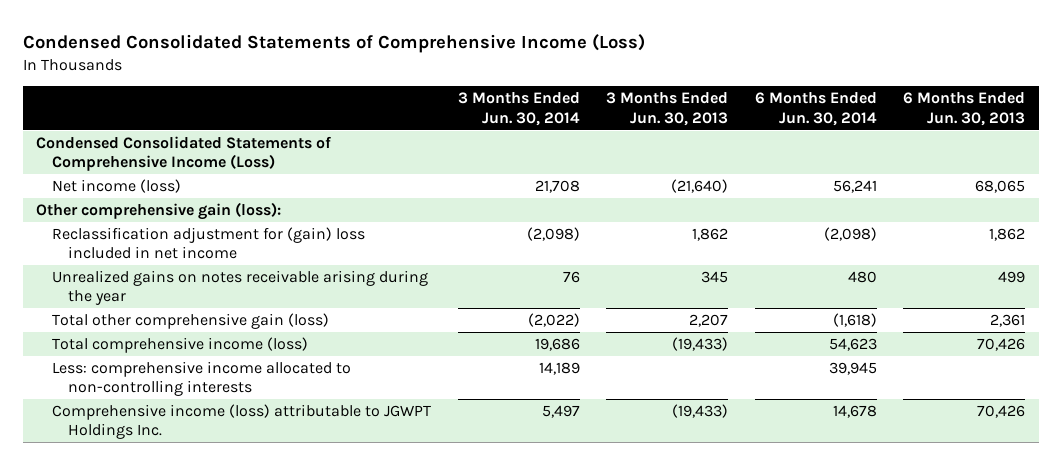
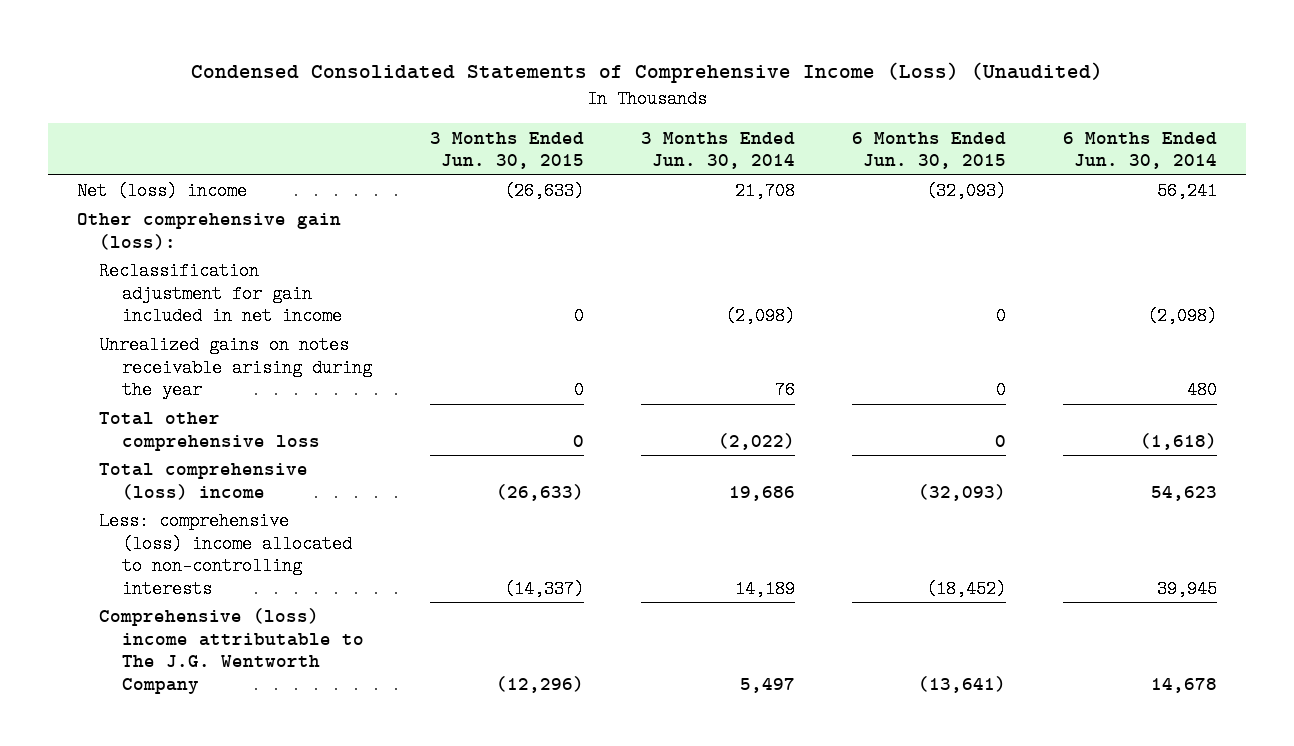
[23,34,646,54] Condensed Consolidated Statements of Comprehensive Income (Loss) -> [190,61,1103,83] Condensed Consolidated Statements of Comprehensive Income (Loss) (Unaudited)
[606,92,729,126] 3 Months Ended Jun. 30, 2013 -> none
[903,92,1026,126] 6 Months Ended Jun. 30, 2013 -> none
none -> [429,131,584,170] 3 Months Ended Jun. 30, 2015
none -> [852,131,1007,170] 6 Months Ended Jun. 30, 2015
[36,136,332,172] Condensed Consolidated Statements of Comprehensive Income (Loss) -> none
[51,179,181,194] Net income (loss) -> [76,182,247,201] Net (loss) income
[51,227,365,260] Reclassification adjustment for (gain) loss included in net income -> [99,262,343,326] Reclassification adjustment for gain included in net income
[51,313,329,330] Total other comprehensive gain (loss) -> [99,412,321,451] Total other comprehensive loss
[51,337,308,354] Total comprehensive income (loss) -> [99,463,309,500] Total comprehensive (loss) income
[51,361,351,397] Less: comprehensive income allocated to non-controlling interests -> [99,512,353,598] Less: comprehensive (loss) income allocated to non-controlling interests
[51,404,431,440] Comprehensive income (loss) attributable to JGWPT Holdings Inc. -> [99,608,365,694] Comprehensive (loss) income attributable to The J.G. Wentworth Company

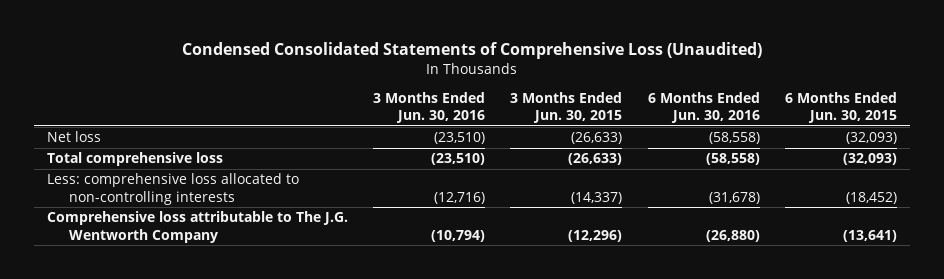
[190,61,1103,83] Condensed Consolidated Statements of Comprehensive Income (Loss) (Unaudited) -> [181,42,762,60] Condensed Consolidated Statements of Comprehensive Loss (Unaudited)
[640,131,795,170] 3 Months Ended Jun. 30, 2014 -> none
[1063,131,1218,170] 6 Months Ended Jun. 30, 2014 -> none
none -> [373,92,486,124] 3 Months Ended Jun. 30, 2016
none -> [647,92,760,124] 6 Months Ended Jun. 30, 2016
[76,213,341,250] Other comprehensive gain (loss): -> none
[99,262,343,326] Reclassification adjustment for gain included in net income -> none
[99,336,373,400] Unrealized gains on notes receivable arising during the year -> none
[99,412,321,451] Total other comprehensive loss -> none
[76,182,247,201] Net (loss) income -> [46,131,101,143] Net loss
[99,463,309,500] Total comprehensive (loss) income -> [46,152,223,167] Total comprehensive loss
[99,512,353,598] Less: comprehensive (loss) income allocated to non-controlling interests -> [46,173,299,205] Less: comprehensive loss allocated to non-controlling interests
[99,608,365,694] Comprehensive (loss) income attributable to The J.G. Wentworth Company -> [46,211,348,243] Comprehensive loss attributable to The J.G. Wentworth Company

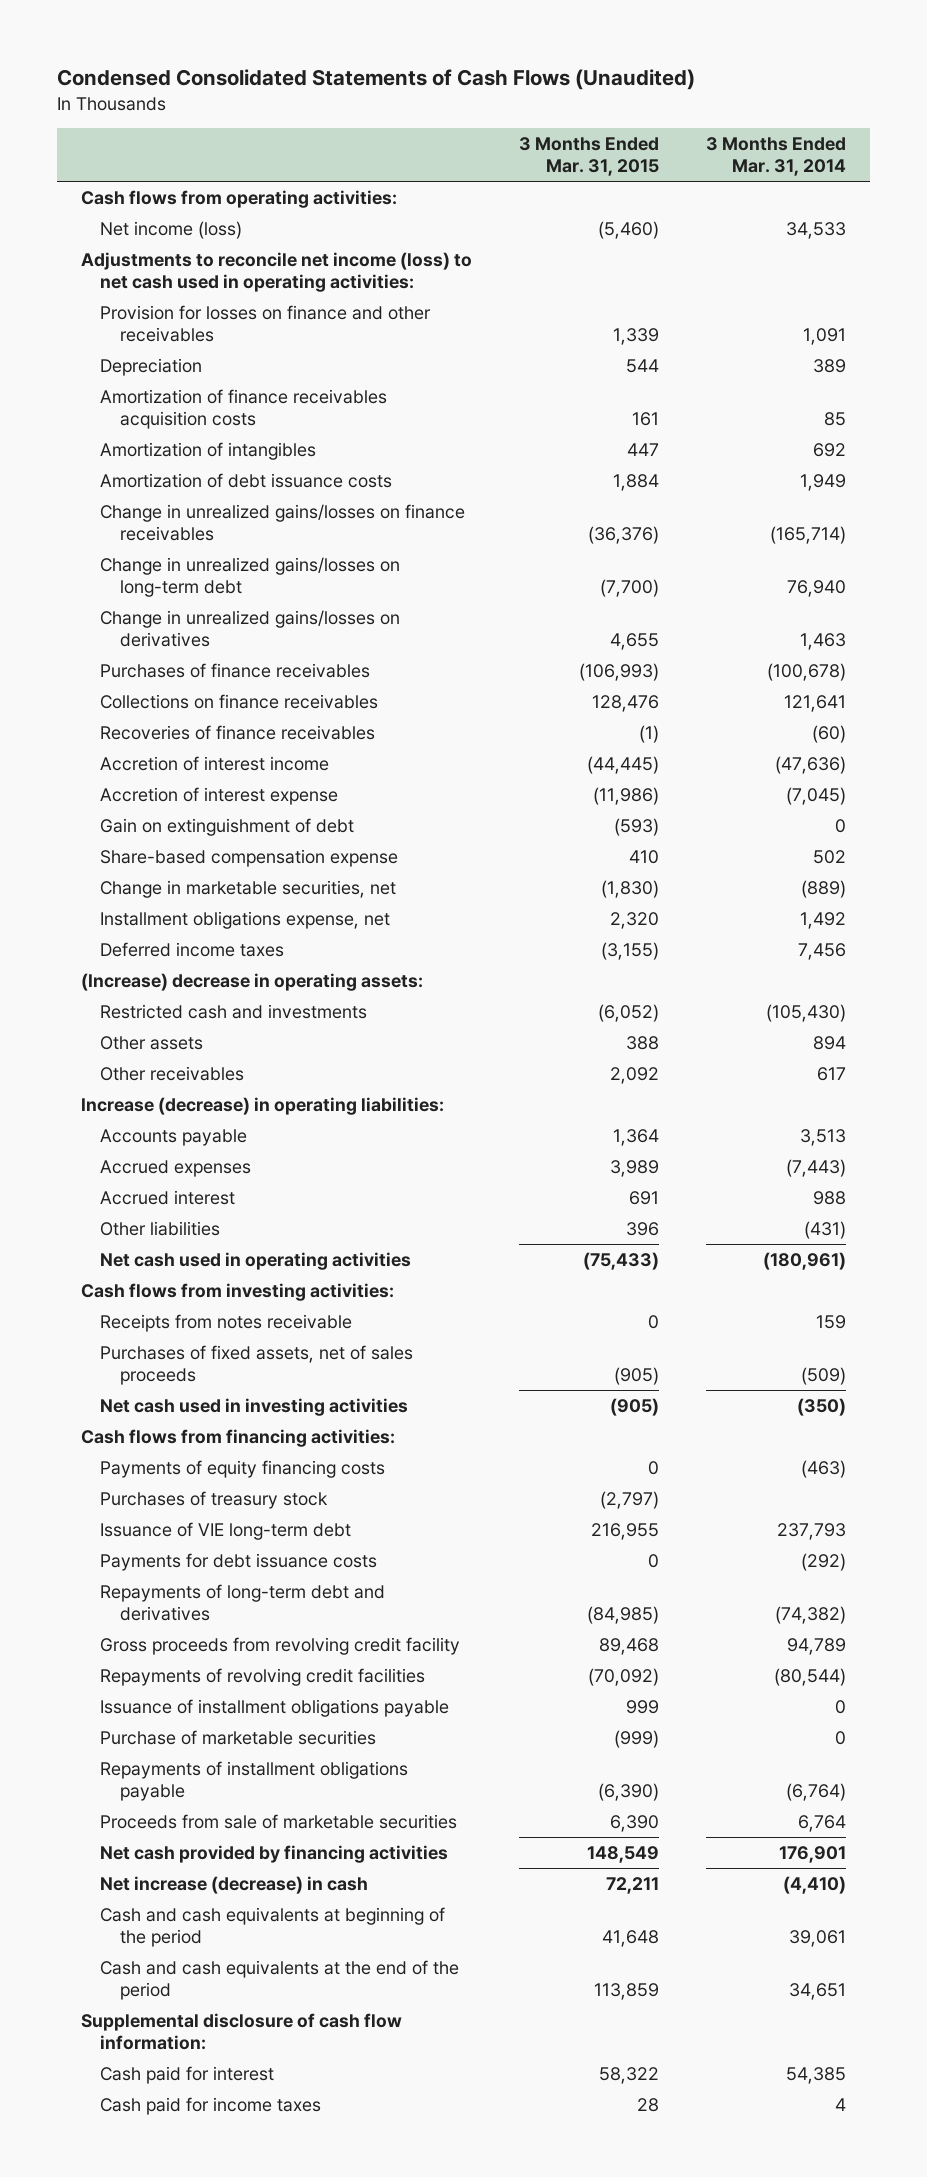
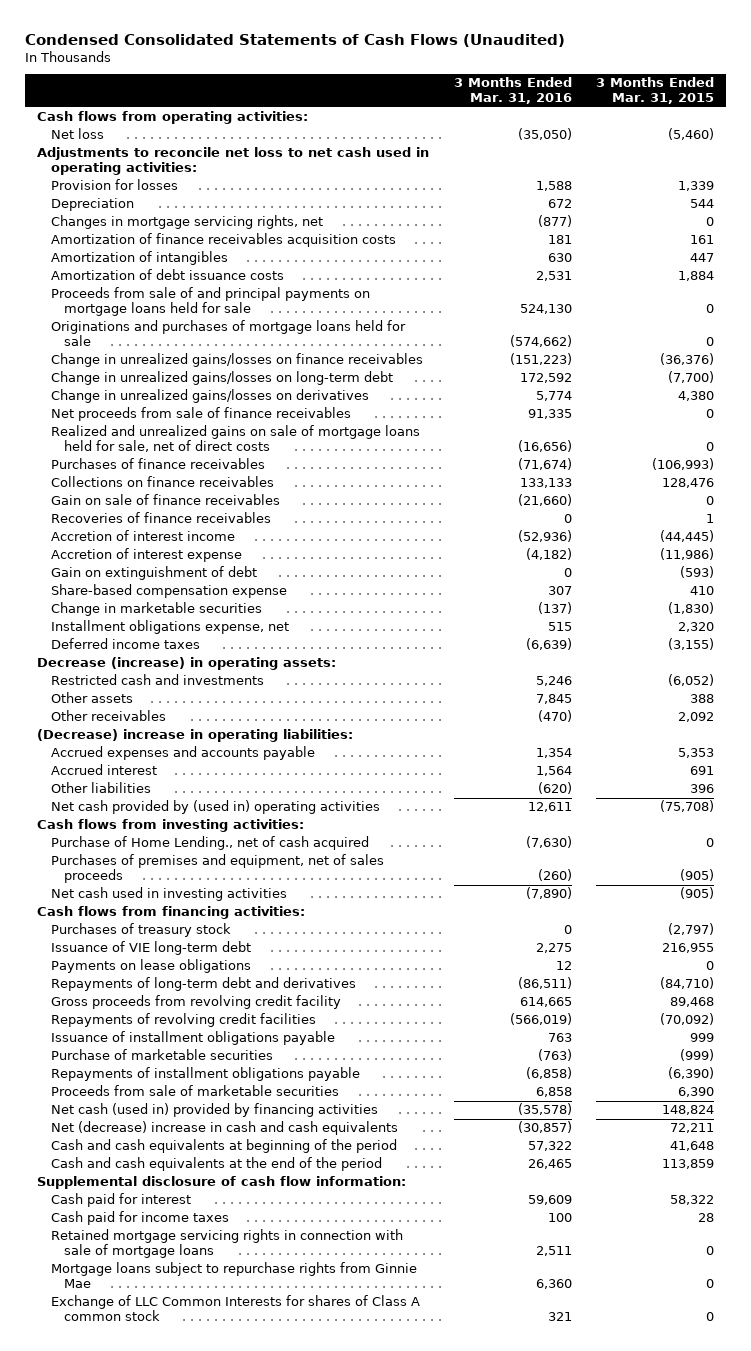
[706,137,847,177] 3 Months Ended Mar. 31, 2014 -> none
none -> [453,77,572,105] 3 Months Ended Mar. 31, 2016
[100,221,243,240] Net income (loss) -> [50,128,104,140] Net loss
[80,252,472,293] Adjustments to reconcile net income (loss) to net cash used in operating activities: -> [37,147,430,176] Adjustments to reconcile net loss to net cash used in operating activities:
[100,305,432,343] Provision for losses on finance and other receivables -> [50,179,178,191] Provision for losses
none -> [50,215,323,230] Changes in mortgage servicing rights, net
none -> [50,287,370,317] Proceeds from sale of and principal payments on mortgage loans held for sale
none -> [50,320,406,347] Originations and purchases of mortgage loans held for sale
[610,633,660,651] 4,655 -> [677,391,714,402] 4,380
none -> [50,407,351,422] Net proceeds from sale of finance receivables
none -> [50,425,420,453] Realized and unrealized gains on sale of mortgage loans held for sale, net of direct costs
none -> [50,494,280,506] Gain on sale of finance receivables
[639,725,660,744] (1) -> [705,514,714,524] 1
[100,880,397,899] Change in marketable securities, net -> [50,602,262,617] Change in marketable securities
[80,973,423,992] (Increase) decrease in operating assets: -> [37,657,337,671] Decrease (increase) in operating assets:
[100,1129,248,1147] Accounts payable -> none
[80,1097,444,1116] Increase (decrease) in operating liabilities: -> [37,729,354,743] (Decrease) increase in operating liabilities:
[100,1160,252,1178] Accrued expenses -> [50,746,315,761] Accrued expenses and accounts payable
[610,1160,660,1178] 3,989 -> [677,748,714,759] 5,353
[100,1252,412,1271] Net cash used in operating activities -> [50,800,380,815] Net cash provided by (used in) operating activities
[583,1252,660,1271] (75,433) -> [659,800,714,813] (75,708)
[100,1314,353,1333] Receipts from notes receivable -> none
none -> [50,836,369,851] Purchase of Home Lending., net of cash acquired
[100,1345,414,1386] Purchases of fixed assets, net of sales proceeds -> [50,854,384,884] Purchases of premises and equipment, net of sales proceeds
[100,1460,386,1479] Payments of equity financing costs -> none
[100,1553,378,1572] Payments for debt issuance costs -> none
none -> [50,959,251,974] Payments on lease obligations
[587,1606,660,1625] (84,985) -> [659,977,714,990] (84,710)
[100,1845,449,1864] Net cash provided by financing activities -> [50,1103,378,1118] Net cash (used in) provided by financing activities
[587,1846,660,1864] 148,549 -> [661,1105,714,1116] 148,824
[100,1876,369,1895] Net increase (decrease) in cash -> [50,1121,398,1136] Net (decrease) increase in cash and cash equivalents
none -> [50,1229,403,1259] Retained mortgage servicing rights in connection with sale of mortgage loans
none -> [50,1262,417,1289] Mortgage loans subject to repurchase rights from Ginnie Mae
none -> [50,1295,420,1322] Exchange of LLC Common Interests for shares of Class A common stock

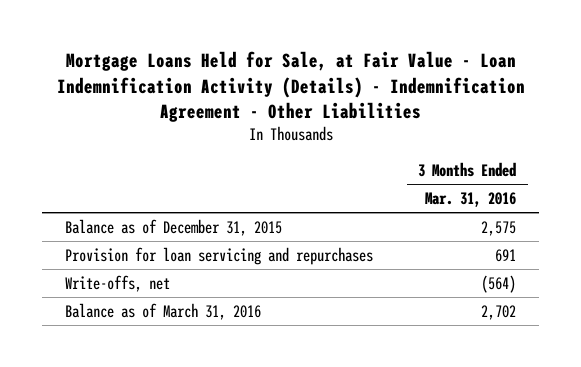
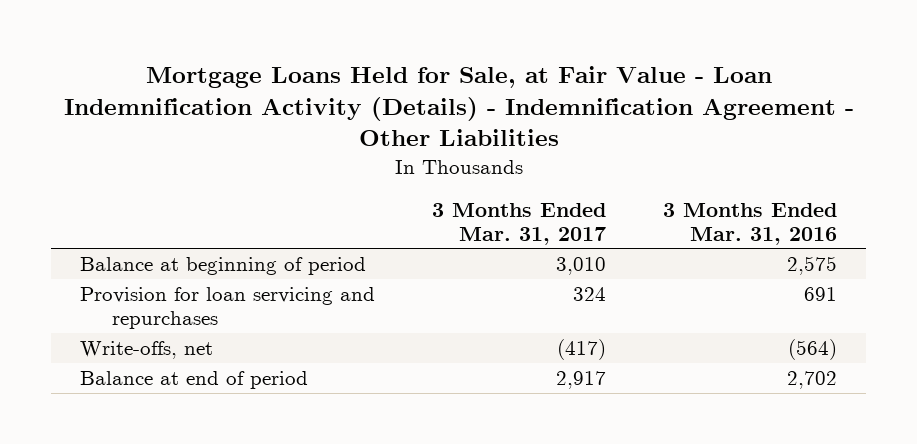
none -> [432,202,607,245] 3 Months Ended Mar. 31, 2017
[64,218,282,236] Balance as of December 31, 2015 -> [79,256,366,275] Balance at beginning of period
[64,302,261,320] Balance as of March 31, 2016 -> [79,370,308,389] Balance at end of period

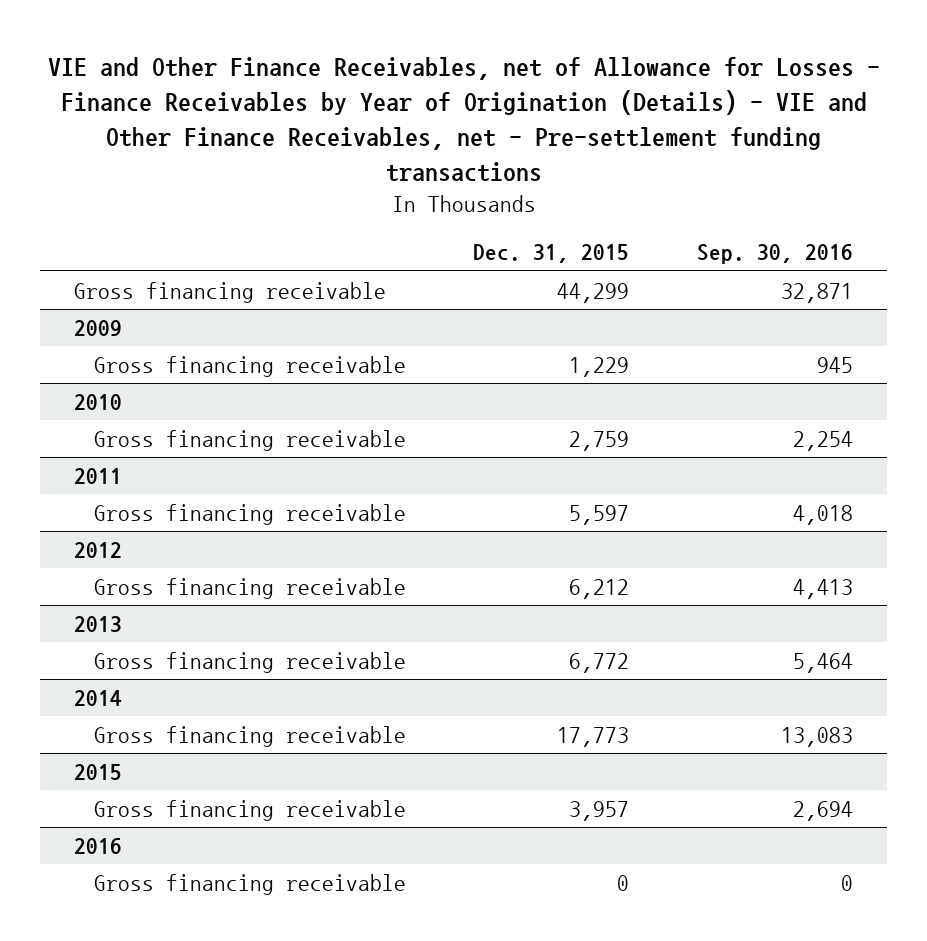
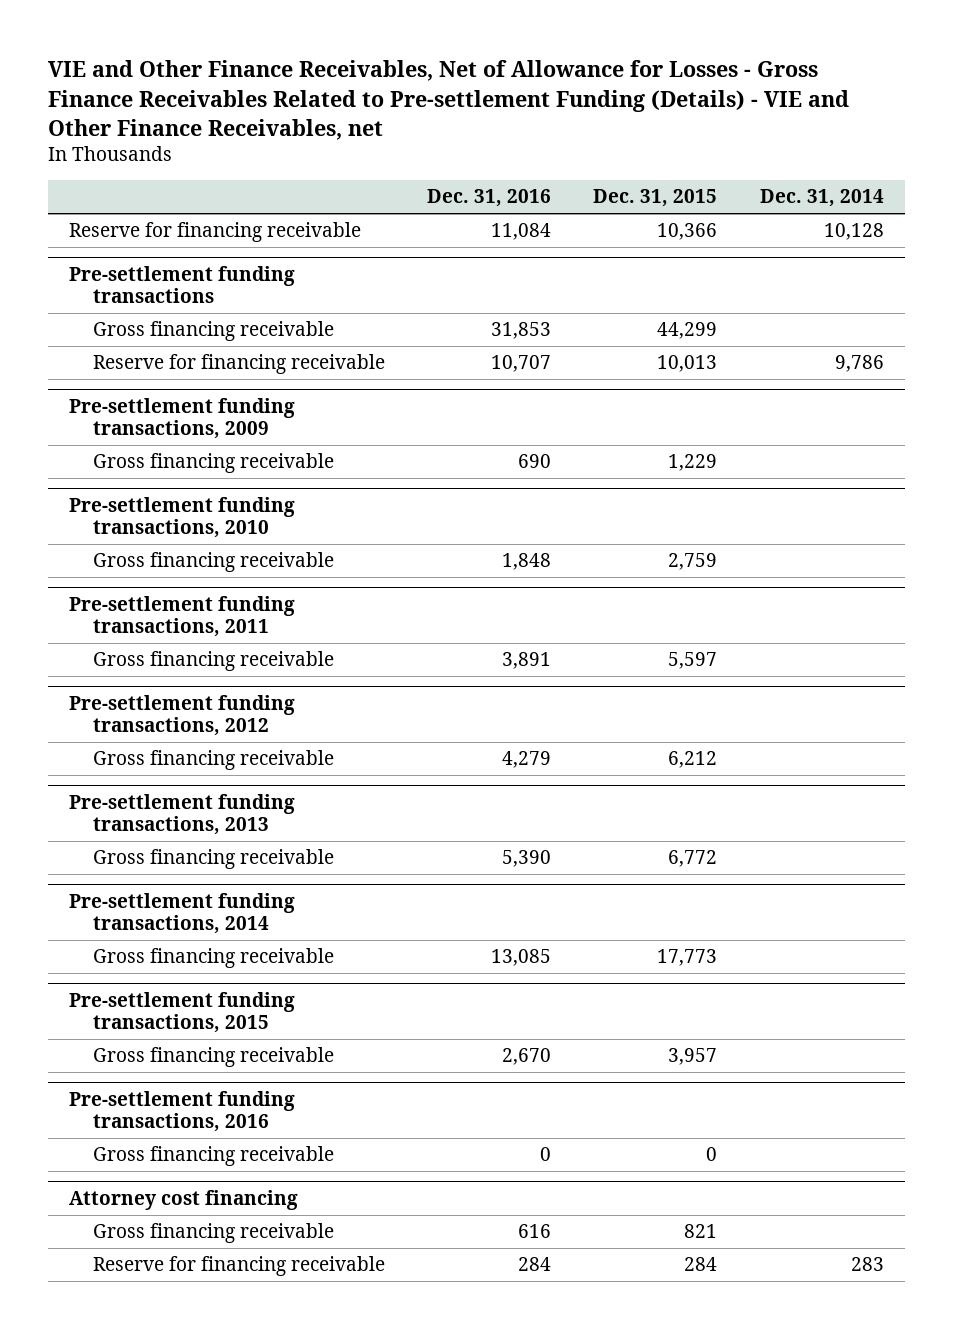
[47,57,880,183] VIE and Other Finance Receivables, net of Allowance for Losses - Finance Receivables by Year of Origination (Details) - VIE and Other Finance Receivables, net - Pre-settlement funding transactions -> [48,60,850,140] VIE and Other Finance Receivables, Net of Allowance for Losses - Gross Finance Receivables Related to Pre-settlement Funding (Details) - VIE and Other Finance Receivables, net
[697,244,854,265] Sep. 30, 2016 -> none
none -> [427,189,552,208] Dec. 31, 2016
none -> [759,189,884,208] Dec. 31, 2014
none -> [69,222,362,243] Reserve for financing receivable
none -> [69,266,296,304] Pre-settlement funding transactions
[73,319,122,336] 2009 -> none
none -> [92,354,385,375] Reserve for financing receivable
none -> [69,398,296,440] Pre-settlement funding transactions, 2009
[73,393,122,410] 2010 -> none
none -> [69,497,296,539] Pre-settlement funding transactions, 2010
[73,467,122,484] 2011 -> none
none -> [69,596,296,638] Pre-settlement funding transactions, 2011
[73,541,122,558] 2012 -> none
none -> [69,695,296,737] Pre-settlement funding transactions, 2012
[73,615,122,632] 2013 -> none
none -> [69,794,296,836] Pre-settlement funding transactions, 2013
[73,689,122,706] 2014 -> none
none -> [69,893,296,935] Pre-settlement funding transactions, 2014
[73,763,122,780] 2015 -> none
none -> [69,992,296,1034] Pre-settlement funding transactions, 2015
[73,837,122,854] 2016 -> none
none -> [69,1091,296,1133] Pre-settlement funding transactions, 2016
none -> [69,1190,299,1211] Attorney cost financing
none -> [92,1223,334,1244] Gross financing receivable
none -> [92,1256,385,1277] Reserve for financing receivable

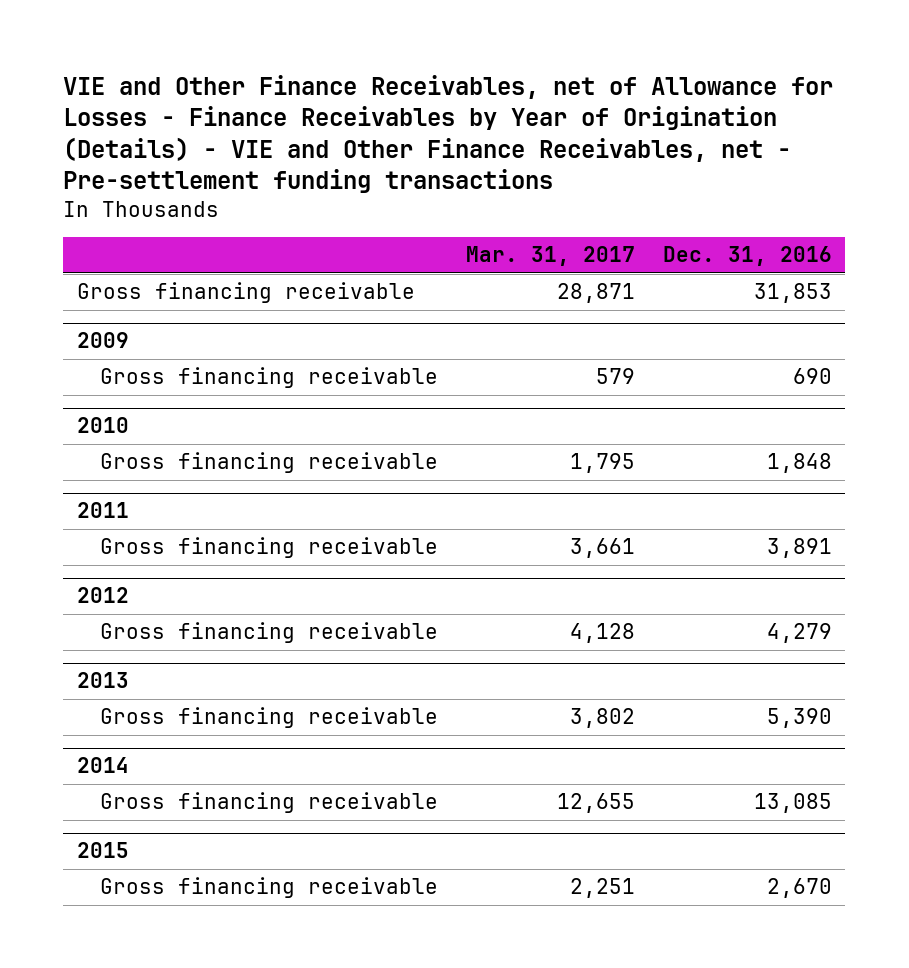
[48,60,850,140] VIE and Other Finance Receivables, Net of Allowance for Losses - Gross Finance Receivables Related to Pre-settlement Funding (Details) - VIE and Other Finance Receivables, net -> [63,74,834,194] VIE and Other Finance Receivables, net of Allowance for Losses - Finance Receivables by Year of Origination (Details) - VIE and Other Finance Receivables, net - Pre-settlement funding transactions
[593,189,718,208] Dec. 31, 2015 -> none
[759,189,884,208] Dec. 31, 2014 -> none
none -> [465,246,635,267] Mar. 31, 2017
[69,222,362,243] Reserve for financing receivable -> none
[69,266,296,304] Pre-settlement funding transactions -> none
[92,354,385,375] Reserve for financing receivable -> none
[69,398,296,440] Pre-settlement funding transactions, 2009 -> none
none -> [77,332,130,349] 2009
[69,497,296,539] Pre-settlement funding transactions, 2010 -> none
none -> [77,417,130,434] 2010
[69,596,296,638] Pre-settlement funding transactions, 2011 -> none
none -> [77,502,130,519] 2011
[69,695,296,737] Pre-settlement funding transactions, 2012 -> none
none -> [77,587,130,604] 2012
[69,794,296,836] Pre-settlement funding transactions, 2013 -> none
none -> [77,672,130,689] 2013
[69,893,296,935] Pre-settlement funding transactions, 2014 -> none
none -> [77,757,130,774] 2014
[69,992,296,1034] Pre-settlement funding transactions, 2015 -> none
none -> [77,842,130,859] 2015
[69,1091,296,1133] Pre-settlement funding transactions, 2016 -> none
[92,1146,334,1167] Gross financing receivable -> none
[69,1190,299,1211] Attorney cost financing -> none
[92,1223,334,1244] Gross financing receivable -> none
[92,1256,385,1277] Reserve for financing receivable -> none

